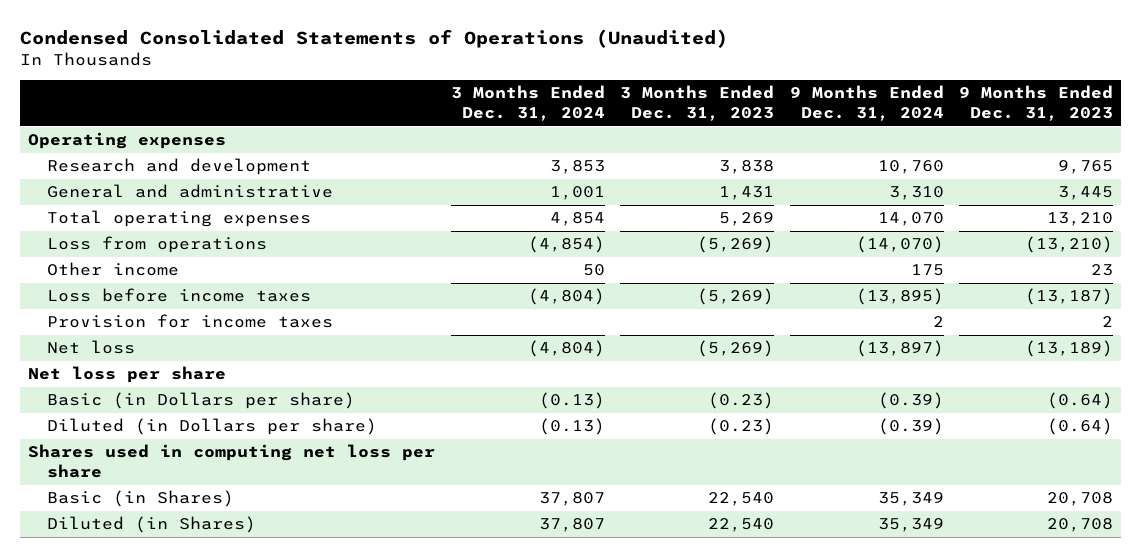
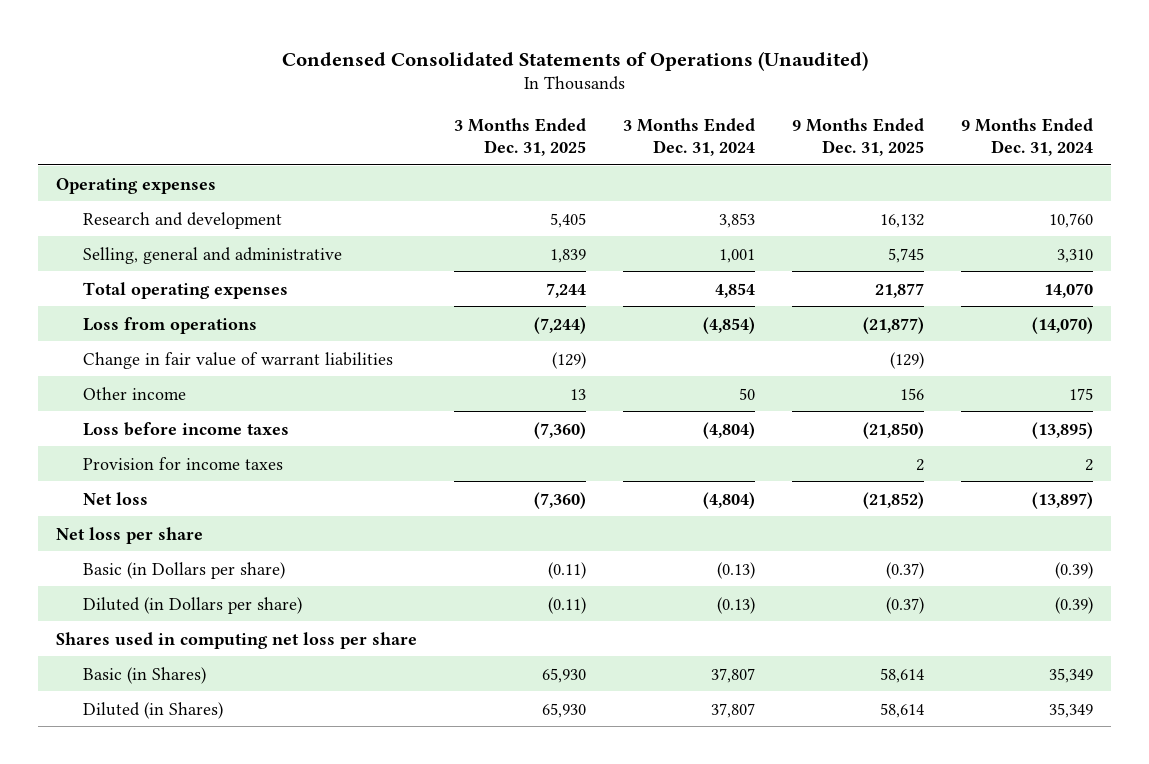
[620,85,775,122] 3 Months Ended Dec. 31, 2023 -> none
[959,85,1114,122] 9 Months Ended Dec. 31, 2023 -> none
none -> [454,117,587,156] 3 Months Ended Dec. 31, 2025
none -> [791,117,924,156] 9 Months Ended Dec. 31, 2025
[47,184,334,199] General and administrative -> [82,246,342,264] Selling, general and administrative
none -> [82,351,393,369] Change in fair value of warrant liabilities

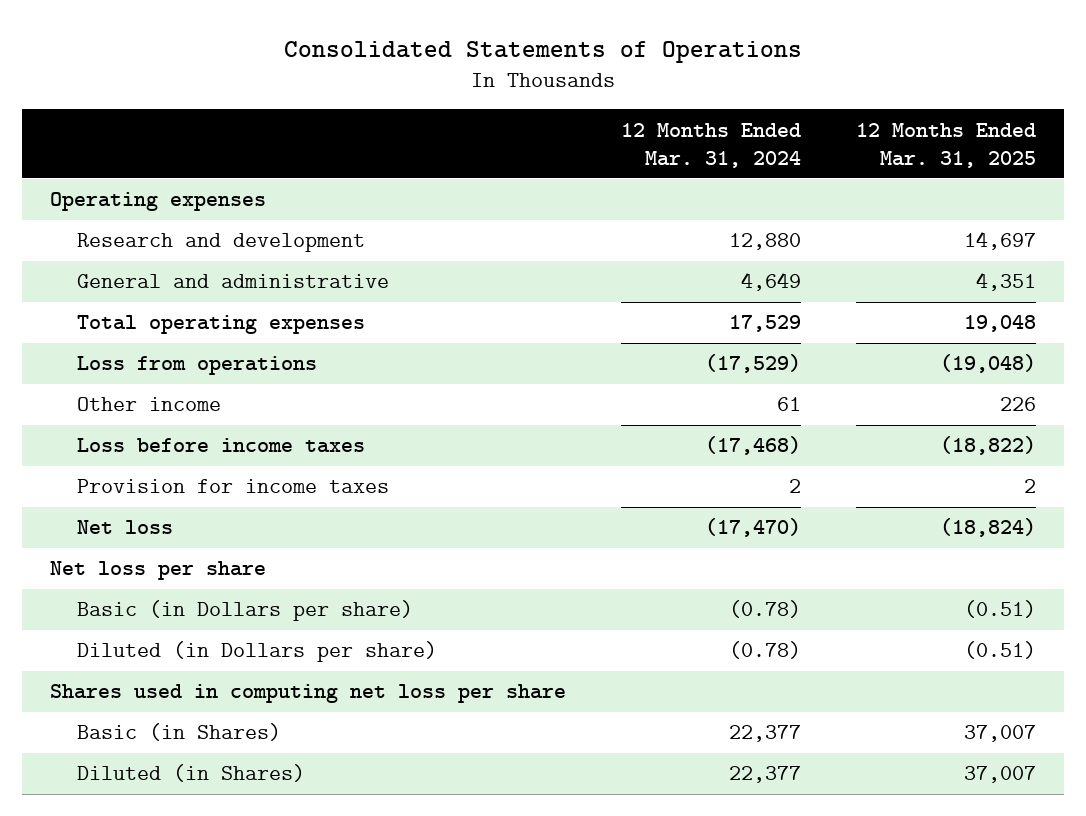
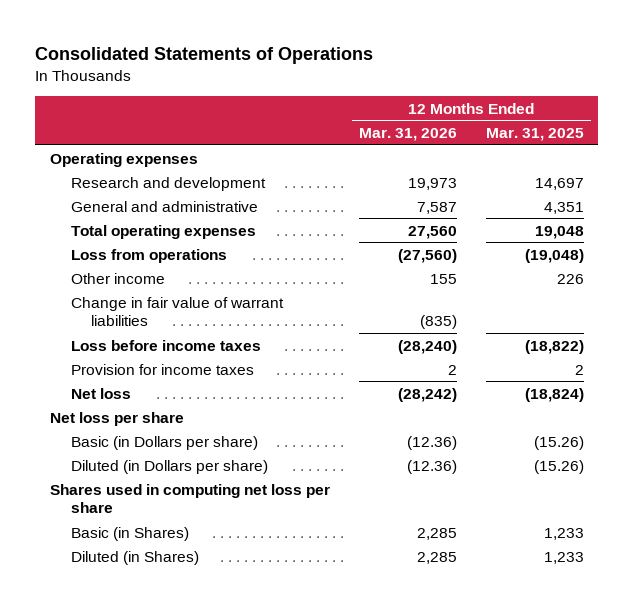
[620,122,801,168] 12 Months Ended Mar. 31, 2024 -> none
none -> [358,127,457,141] Mar. 31, 2026
none -> [70,296,284,326] Change in fair value of warrant liabilities
[964,600,1037,619] (0.51) -> [533,435,584,450] (15.26)
[964,641,1037,660] (0.51) -> [533,459,584,474] (15.26)
[964,725,1037,743] 37,007 -> [543,527,584,540] 1,233
[964,766,1037,784] 37,007 -> [543,551,584,564] 1,233

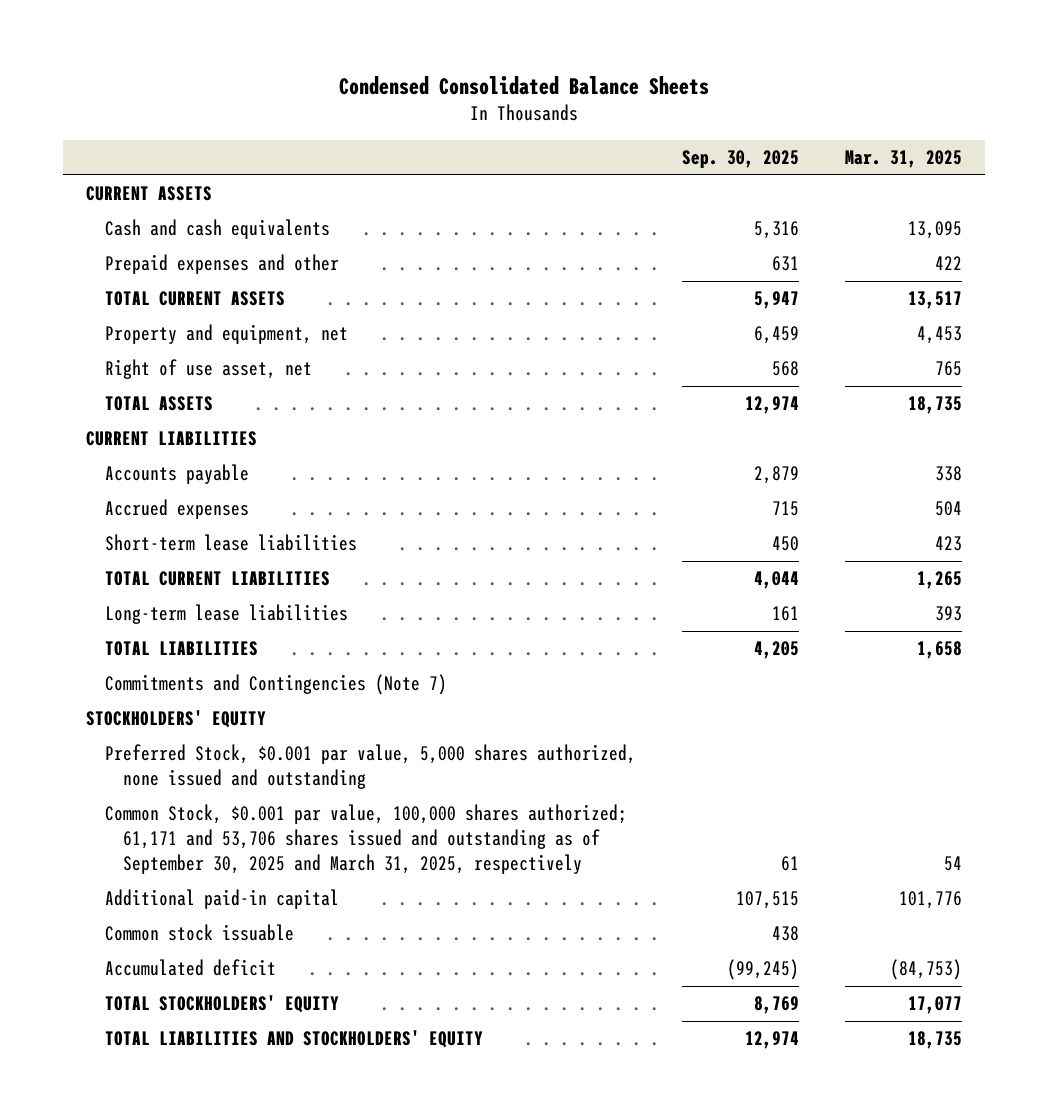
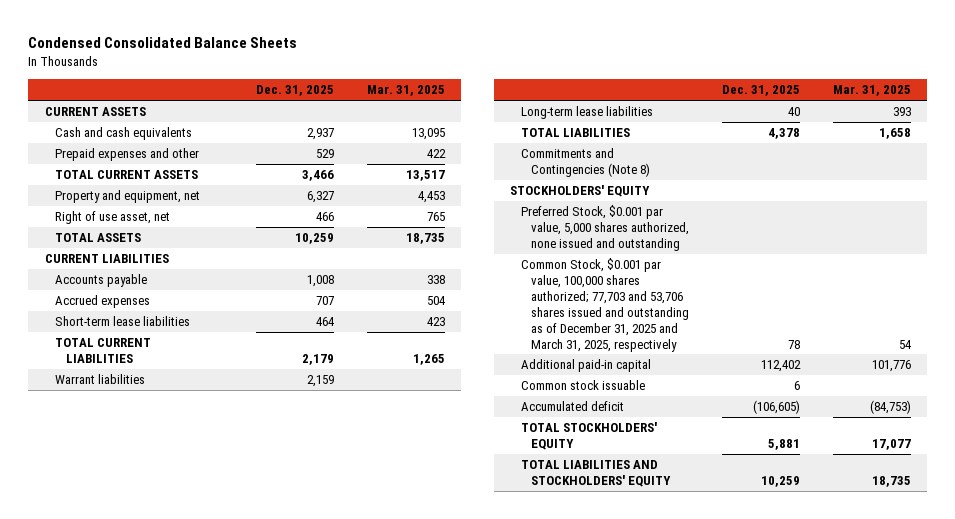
[681,150,799,169] Sep. 30, 2025 -> none
none -> [256,85,335,97] Dec. 31, 2025
none -> [55,374,146,385] Warrant liabilities
[104,674,447,696] Commitments and Contingencies (Note 7) -> [520,148,651,177] Commitments and Contingencies (Note 8)
[104,804,627,875] Common Stock, $0.001 par value, 100,000 shares authorized; 61,171 and 53,706 shares issued and outstanding as of September 30, 2025 and March 31, 2025, respectively -> [520,258,690,352] Common Stock, $0.001 par value, 100,000 shares authorized; 77,703 and 53,706 shares issued and outstanding as of December 31, 2025 and March 31, 2025, respectively

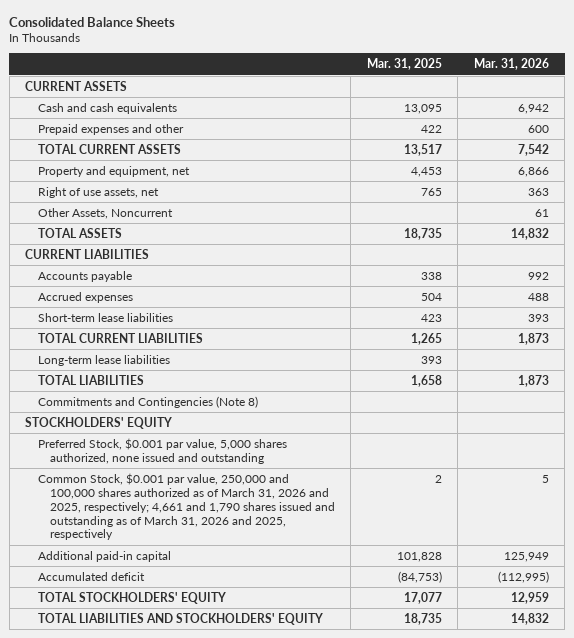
[28,37,298,49] Condensed Consolidated Balance Sheets -> [9,16,176,27] Consolidated Balance Sheets
[256,85,335,97] Dec. 31, 2025 -> none
none -> [473,58,549,71] Mar. 31, 2026
[55,211,171,225] Right of use asset, net -> [37,186,159,198] Right of use assets, net
none -> [37,207,173,219] Other Assets, Noncurrent
[55,374,146,385] Warrant liabilities -> none
[520,380,645,391] Common stock issuable -> none
[520,258,690,352] Common Stock, $0.001 par value, 100,000 shares authorized; 77,703 and 53,706 shares issued and outstanding as of December 31, 2025 and March 31, 2025, respectively -> [37,472,336,541] Common Stock, $0.001 par value, 250,000 and 100,000 shares authorized as of March 31, 2026 and 2025, respectively; 4,661 and 1,790 shares issued and outstanding as of March 31, 2026 and 2025, respectively
[898,339,912,349] 54 -> [434,474,442,483] 2
[871,360,911,373] 101,776 -> [396,551,442,562] 101,828

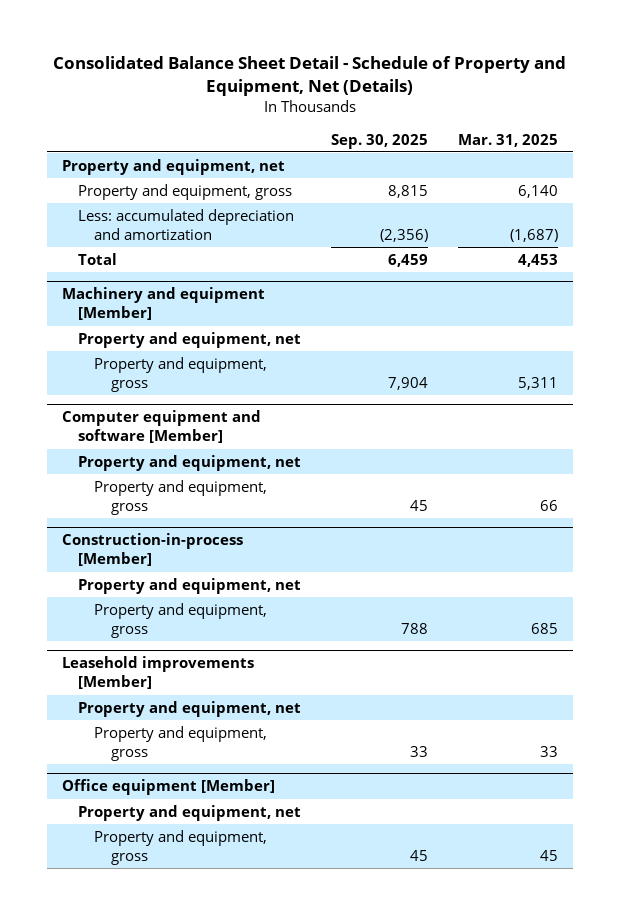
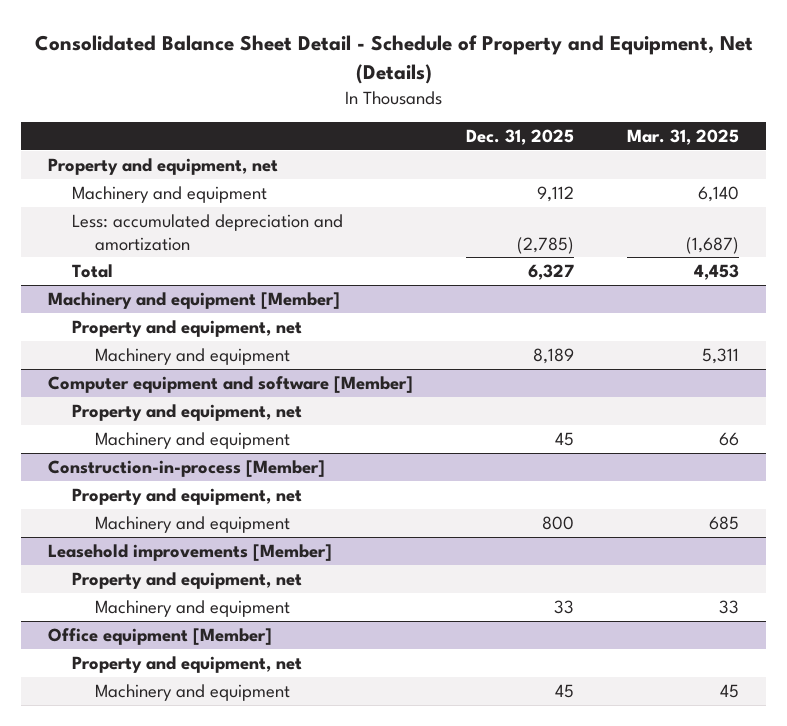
[331,133,429,149] Sep. 30, 2025 -> none
none -> [466,129,575,146] Dec. 31, 2025
[77,183,292,200] Property and equipment, gross -> [71,186,267,204] Machinery and equipment
[94,356,268,392] Property and equipment, gross -> [95,348,291,366] Machinery and equipment
[94,479,268,515] Property and equipment, gross -> [95,432,291,450] Machinery and equipment
[94,602,268,638] Property and equipment, gross -> [95,516,291,534] Machinery and equipment
[94,725,268,761] Property and equipment, gross -> [95,600,291,618] Machinery and equipment
[94,829,268,865] Property and equipment, gross -> [95,684,291,702] Machinery and equipment

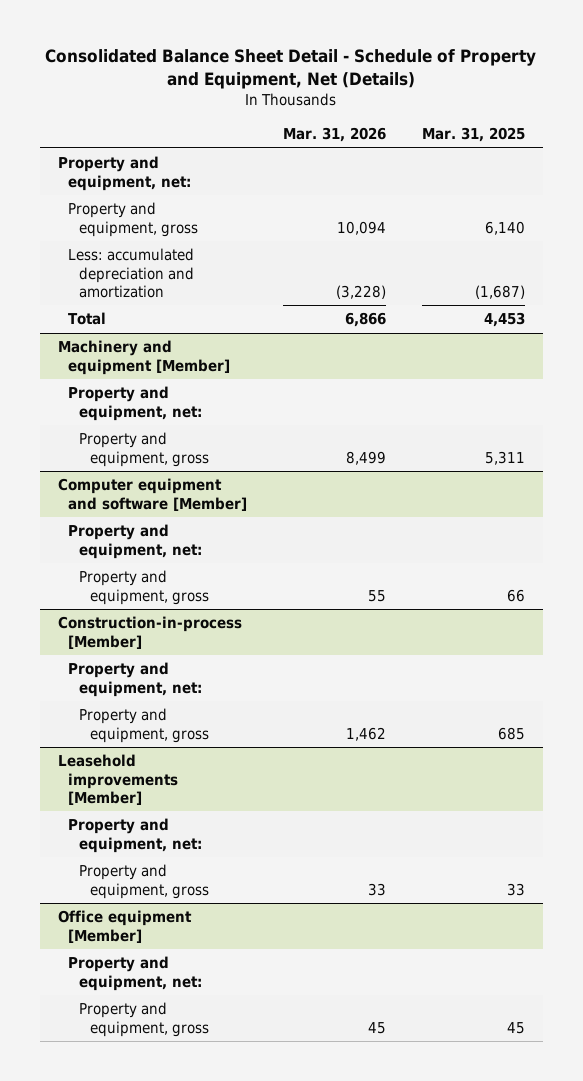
[466,129,575,146] Dec. 31, 2025 -> none
none -> [283,126,387,142] Mar. 31, 2026
[48,158,279,176] Property and equipment, net -> [57,156,192,191] Property and equipment, net:
[71,186,267,204] Machinery and equipment -> [68,202,199,237] Property and equipment, gross
[71,320,302,338] Property and equipment, net -> [68,386,203,421] Property and equipment, net:
[95,348,291,366] Machinery and equipment -> [79,432,210,467] Property and equipment, gross
[71,404,302,422] Property and equipment, net -> [68,524,203,559] Property and equipment, net:
[95,432,291,450] Machinery and equipment -> [79,570,210,605] Property and equipment, gross
[71,488,302,506] Property and equipment, net -> [68,662,203,697] Property and equipment, net:
[95,516,291,534] Machinery and equipment -> [79,708,210,743] Property and equipment, gross
[71,572,302,590] Property and equipment, net -> [68,818,203,853] Property and equipment, net:
[95,600,291,618] Machinery and equipment -> [79,864,210,899] Property and equipment, gross
[71,656,302,674] Property and equipment, net -> [68,956,203,991] Property and equipment, net:
[95,684,291,702] Machinery and equipment -> [79,1002,210,1037] Property and equipment, gross

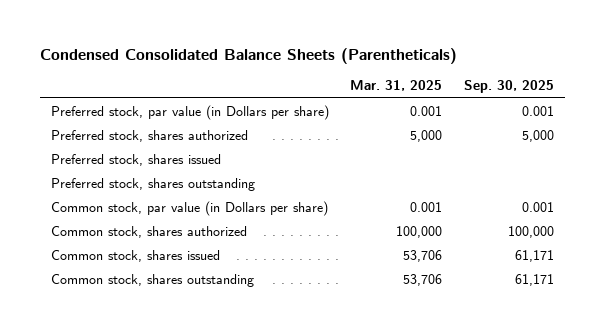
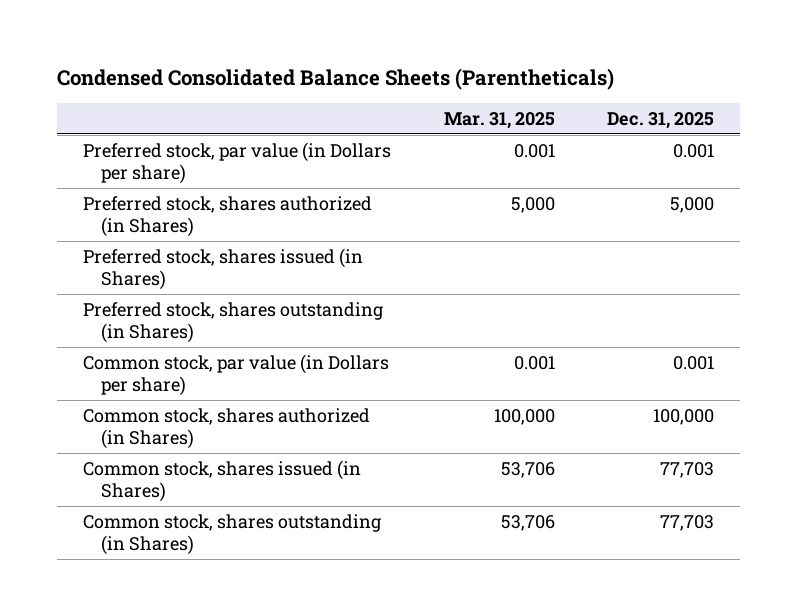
[464,80,555,94] Sep. 30, 2025 -> none
none -> [606,111,714,129] Dec. 31, 2025
[50,129,248,142] Preferred stock, shares authorized -> [83,195,373,238] Preferred stock, shares authorized (in Shares)
[50,153,221,166] Preferred stock, shares issued -> [83,247,364,291] Preferred stock, shares issued (in Shares)
[50,177,255,191] Preferred stock, shares outstanding -> [83,301,384,344] Preferred stock, shares outstanding (in Shares)
[50,225,247,238] Common stock, shares authorized -> [83,407,371,450] Common stock, shares authorized (in Shares)
[50,249,220,262] Common stock, shares issued -> [83,459,362,503] Common stock, shares issued (in Shares)
[50,273,254,287] Common stock, shares outstanding -> [83,513,382,556] Common stock, shares outstanding (in Shares)

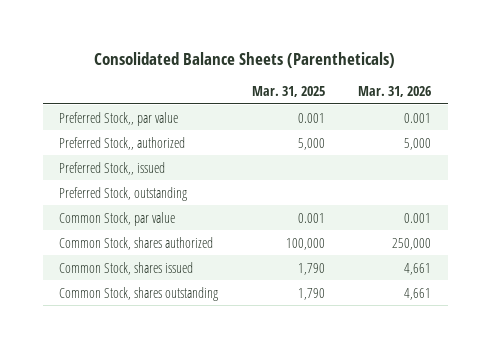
[57,68,615,91] Condensed Consolidated Balance Sheets (Parentheticals) -> [94,51,396,68] Consolidated Balance Sheets (Parentheticals)
[606,111,714,129] Dec. 31, 2025 -> none
none -> [358,86,432,98] Mar. 31, 2026
[83,141,392,185] Preferred stock, par value (in Dollars per share) -> [59,111,179,126] Preferred Stock,, par value
[83,195,373,238] Preferred stock, shares authorized (in Shares) -> [59,136,186,150] Preferred Stock,, authorized
[83,247,364,291] Preferred stock, shares issued (in Shares) -> [59,161,166,175] Preferred Stock,, issued
[83,301,384,344] Preferred stock, shares outstanding (in Shares) -> [59,186,188,201] Preferred Stock, outstanding
[83,353,390,397] Common stock, par value (in Dollars per share) -> [59,211,176,226] Common Stock, par value
[83,407,371,450] Common stock, shares authorized (in Shares) -> [59,236,214,250] Common Stock, shares authorized
[83,459,362,503] Common stock, shares issued (in Shares) -> [59,261,194,275] Common Stock, shares issued
[500,461,555,478] 53,706 -> [297,262,325,275] 1,790
[83,513,382,556] Common stock, shares outstanding (in Shares) -> [59,286,219,301] Common Stock, shares outstanding
[500,514,555,531] 53,706 -> [297,287,325,300] 1,790

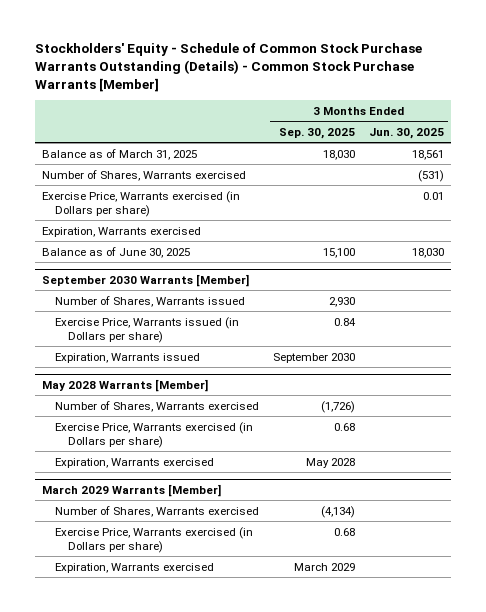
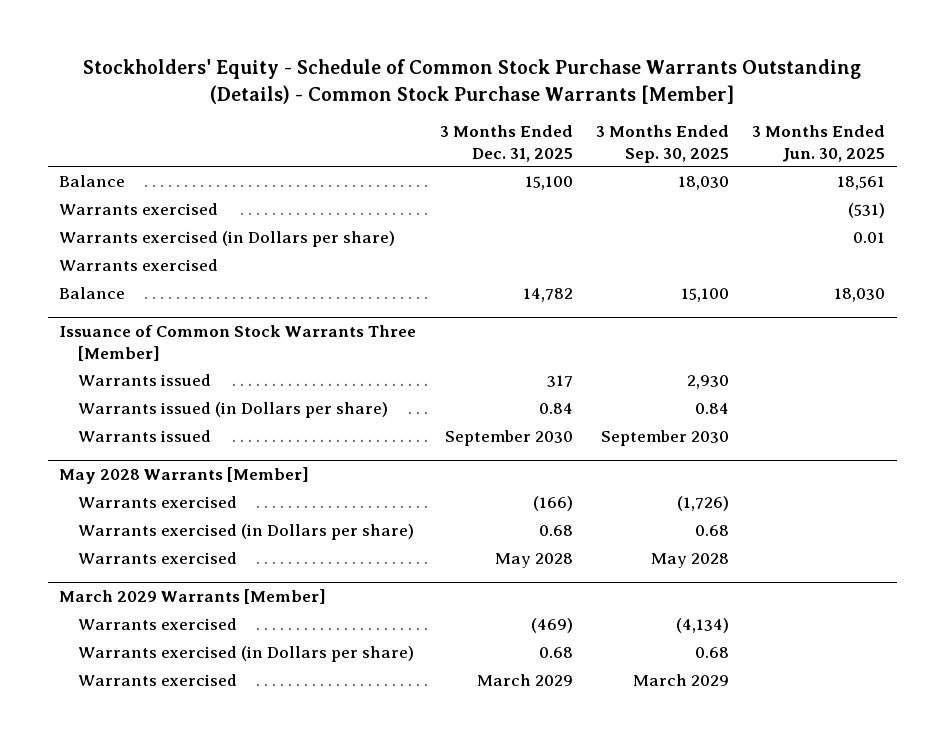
none -> [439,125,573,162] 3 Months Ended Dec. 31, 2025
[41,148,197,160] Balance as of March 31, 2025 -> [59,174,126,187] Balance
[41,169,246,181] Number of Shares, Warrants exercised -> [59,202,219,215] Warrants exercised
[41,190,240,217] Exercise Price, Warrants exercised (in Dollars per share) -> [59,230,396,247] Warrants exercised (in Dollars per share)
[41,226,201,237] Expiration, Warrants exercised -> [59,258,219,271] Warrants exercised
[41,246,190,258] Balance as of June 30, 2025 -> [59,286,126,299] Balance
[41,273,249,287] September 2030 Warrants [Member] -> [59,325,417,361] Issuance of Common Stock Warrants Three [Member]
[54,295,245,307] Number of Shares, Warrants issued -> [77,373,211,386] Warrants issued
[54,316,239,343] Exercise Price, Warrants issued (in Dollars per share) -> [77,401,388,418] Warrants issued (in Dollars per share)
[54,352,200,363] Expiration, Warrants issued -> [77,429,211,442] Warrants issued
[54,400,259,412] Number of Shares, Warrants exercised -> [77,495,237,508] Warrants exercised
[54,421,253,448] Exercise Price, Warrants exercised (in Dollars per share) -> [77,523,414,540] Warrants exercised (in Dollars per share)
[54,457,214,468] Expiration, Warrants exercised -> [77,551,237,564] Warrants exercised
[54,505,259,517] Number of Shares, Warrants exercised -> [77,617,237,630] Warrants exercised
[54,526,253,553] Exercise Price, Warrants exercised (in Dollars per share) -> [77,645,414,662] Warrants exercised (in Dollars per share)
[54,562,214,573] Expiration, Warrants exercised -> [77,673,237,686] Warrants exercised

